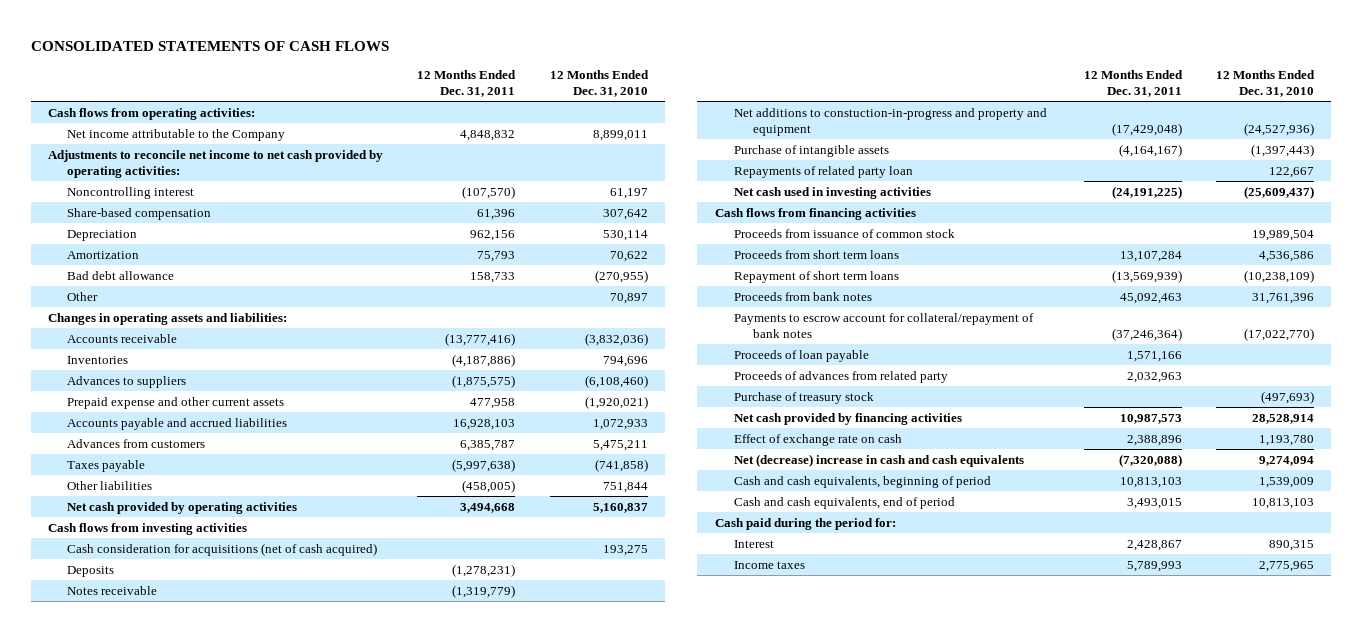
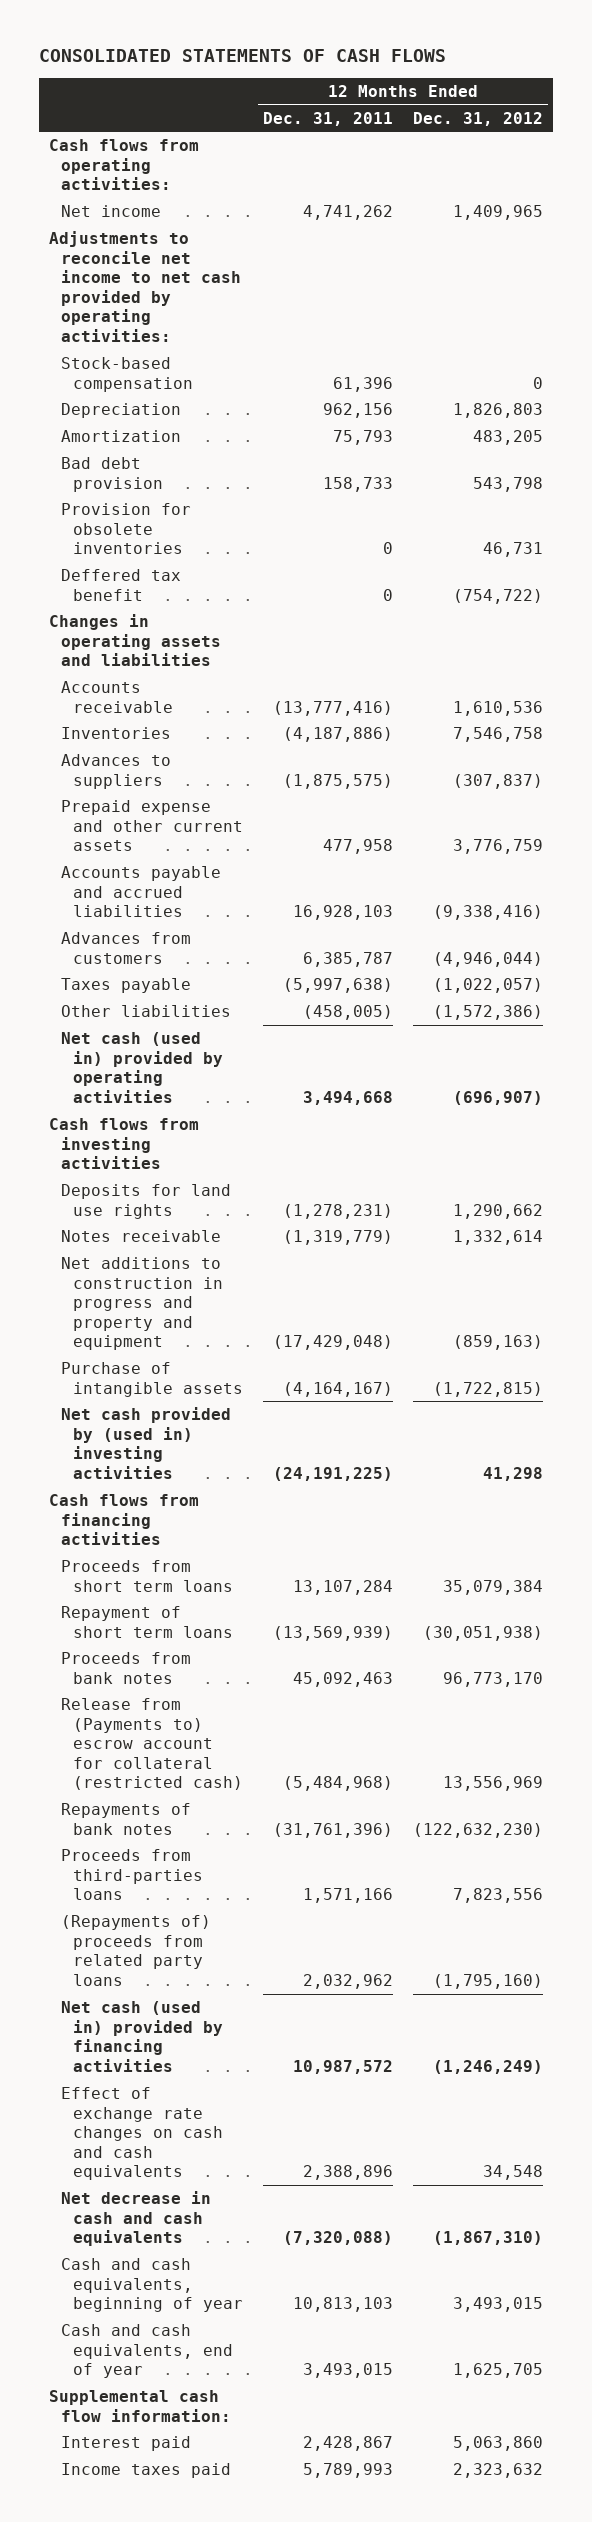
[549,69,649,98] 12 Months Ended Dec. 31, 2010 -> none
none -> [412,111,543,126] Dec. 31, 2012
[67,128,286,141] Net income attributable to the Company -> none
none -> [60,205,161,218] Net income
[67,186,195,199] Noncontrolling interest -> none
[67,207,212,220] Share-based compensation -> [60,357,193,392] Stock-based compensation
[67,291,99,301] Other -> none
[67,270,175,280] Bad debt allowance -> [60,457,163,492] Bad debt provision
none -> [60,503,191,555] Provision for obsolete inventories
none -> [60,569,181,601] Deffered tax benefit
[48,312,288,325] Changes in operating assets and liabilities: -> [48,614,221,667] Changes in operating assets and liabilities
[67,501,298,514] Net cash provided by operating activities -> [60,1032,223,1103] Net cash (used in) provided by operating activities
[67,542,378,556] Cash consideration for acquisitions (net of cash acquired) -> none
[67,565,115,577] Deposits -> [60,1184,231,1219] Deposits for land use rights
[733,107,1047,137] Net additions to constuction-in-progress and property and equipment -> [60,1257,223,1351] Net additions to construction in progress and property and equipment
[733,165,913,178] Repayments of related party loan -> none
[733,186,931,199] Net cash used in investing activities -> [60,1407,231,1479] Net cash provided by (used in) investing activities
[733,228,955,238] Proceeds from issuance of common stock -> none
[733,312,1034,339] Payments to escrow account for collateral/repayment of bank notes -> none
[733,391,874,404] Purchase of treasury stock -> none
[714,517,896,530] Cash paid during the period for: -> none
none -> [60,1698,243,1791] Release from (Payments to) escrow account for collateral (restricted cash)
none -> [60,1803,191,1835] Repayments of bank notes
[733,349,869,362] Proceeds of loan payable -> [60,1849,203,1901] Proceeds from third-parties loans
[733,370,948,383] Proceeds of advances from related party -> [60,1915,211,1986] (Repayments of) proceeds from related party loans
[1126,371,1182,383] 2,032,963 -> [302,1973,393,1989] 2,032,962
[733,412,962,425] Net cash provided by financing activities -> [60,2001,223,2072] Net cash (used in) provided by financing activities
[1119,413,1182,424] 10,987,573 -> [292,2059,393,2074] 10,987,572
[733,433,902,446] Effect of exchange rate on cash -> [60,2087,223,2181] Effect of exchange rate changes on cash and cash equivalents
[733,453,1024,467] Net (decrease) increase in cash and cash equivalents -> [60,2191,211,2247] Net decrease in cash and cash equivalents
[733,475,991,488] Cash and cash equivalents, beginning of period -> [60,2258,243,2313] Cash and cash equivalents, beginning of year
[733,496,955,509] Cash and cash equivalents, end of period -> [60,2324,233,2379] Cash and cash equivalents, end of year
none -> [48,2390,231,2422] Supplemental cash flow information:
[733,539,774,548] Interest -> [60,2436,191,2452] Interest paid
[733,560,805,569] Income taxes -> [60,2463,231,2479] Income taxes paid

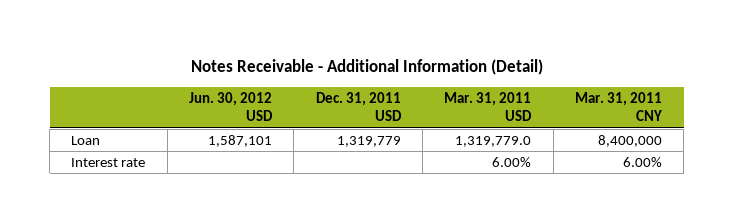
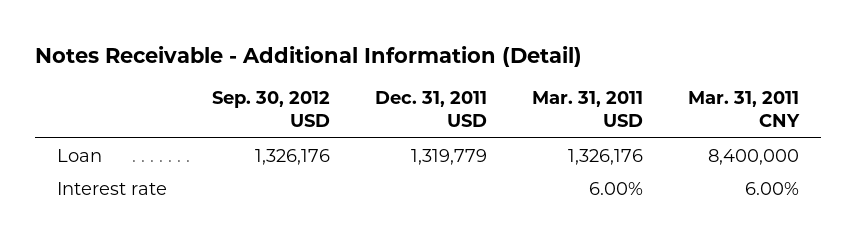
[189,91,274,122] Jun. 30, 2012 USD -> none
none -> [212,91,331,128] Sep. 30, 2012 USD
[455,135,532,147] 1,319,779.0 -> [568,148,644,165] 1,326,176

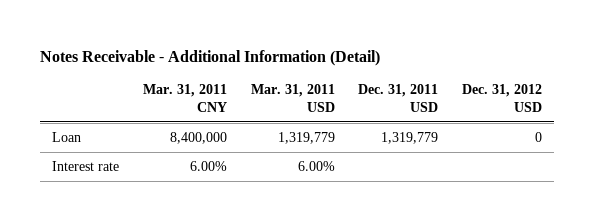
[212,91,331,128] Sep. 30, 2012 USD -> none
none -> [462,84,543,113] Dec. 31, 2012 USD
[568,148,644,165] 1,326,176 -> [277,131,335,144] 1,319,779

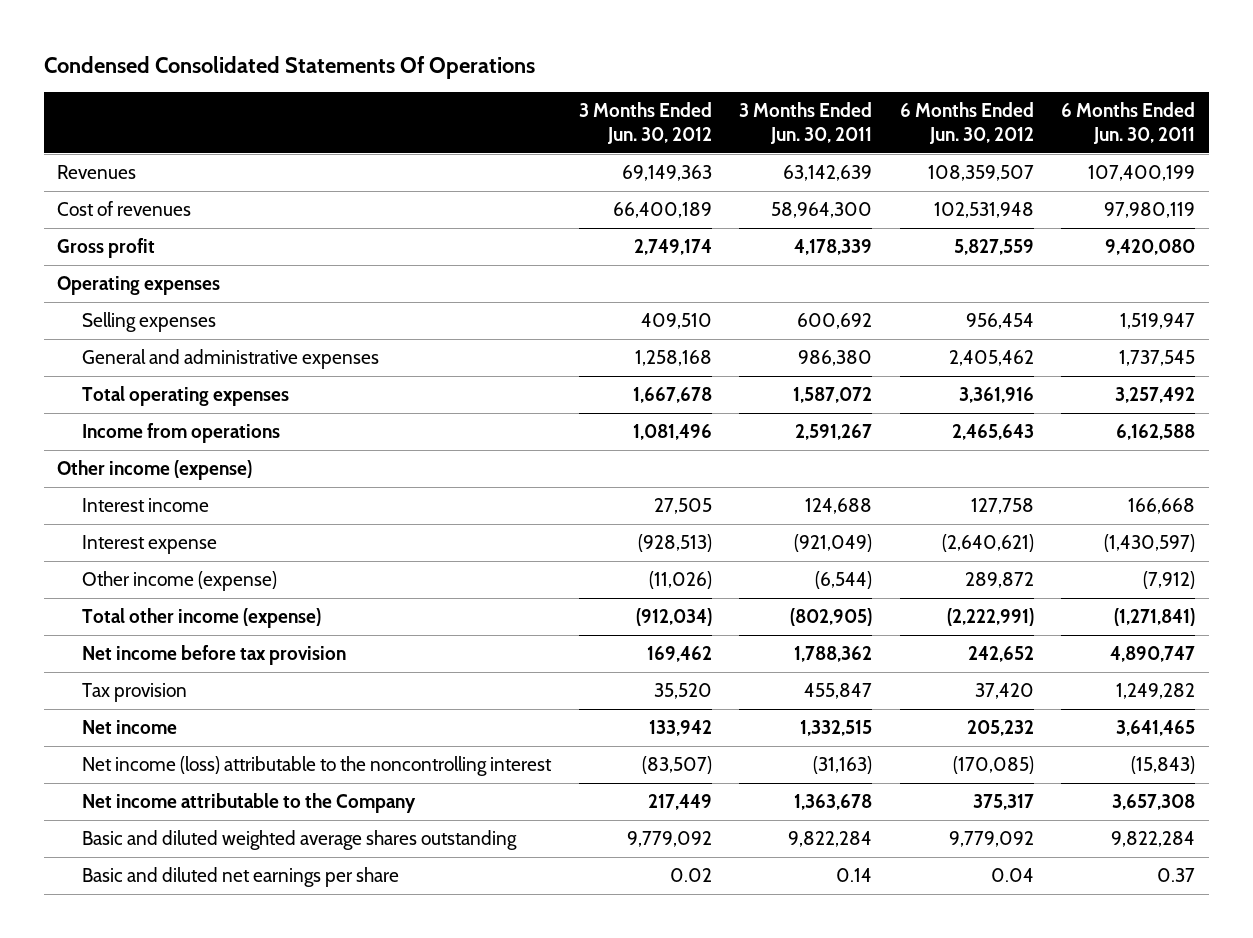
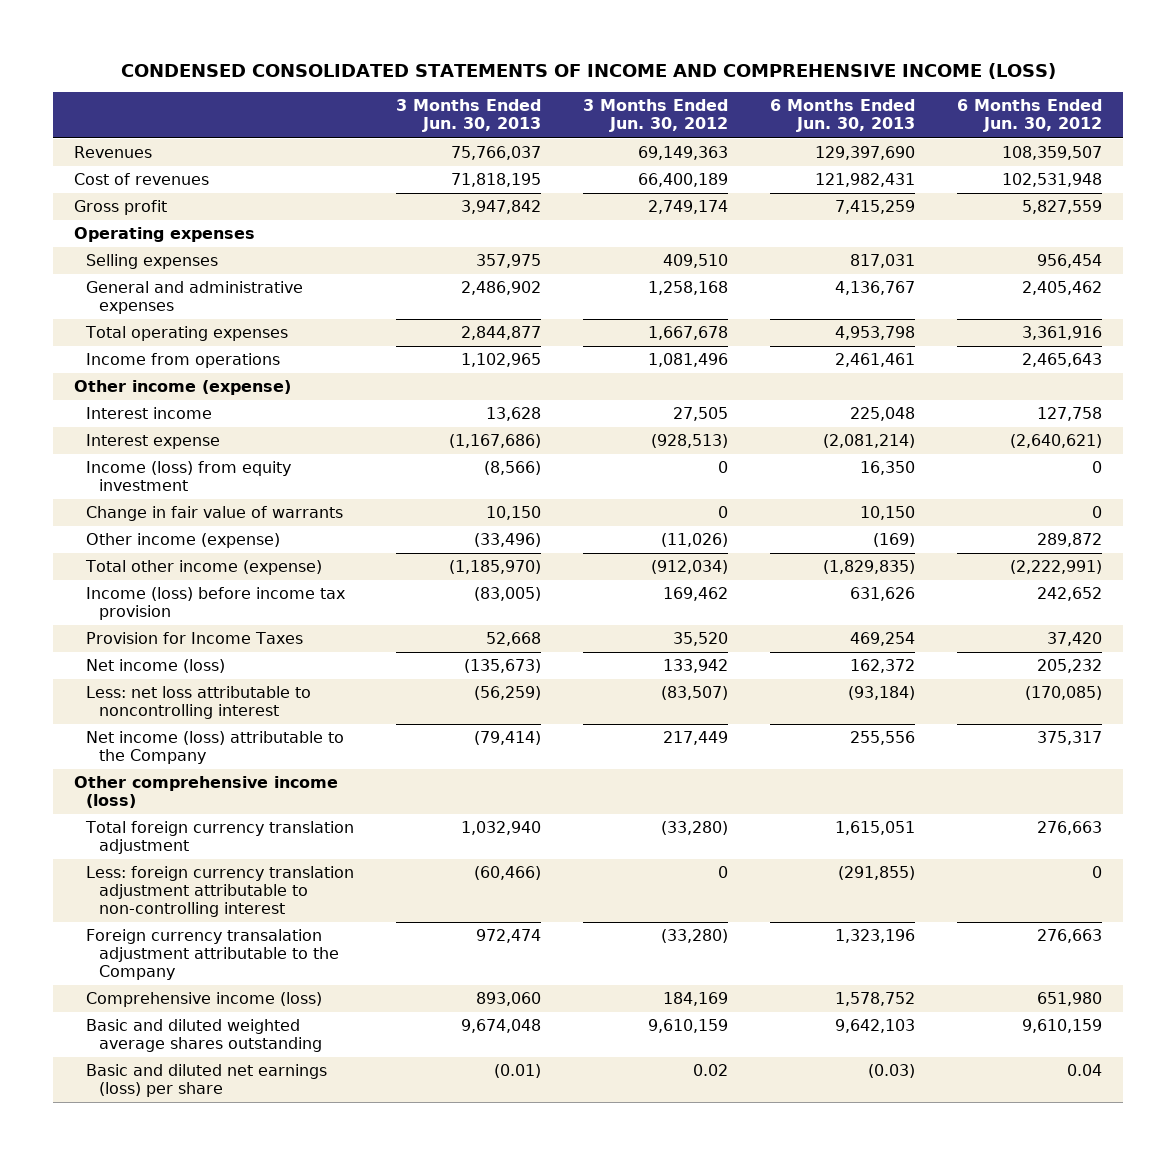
[43,56,535,80] Condensed Consolidated Statements Of Operations -> [120,62,1056,79] CONDENSED CONSOLIDATED STATEMENTS OF INCOME AND COMPREHENSIVE INCOME (LOSS)
[739,102,873,144] 3 Months Ended Jun. 30, 2011 -> none
[1061,102,1196,144] 6 Months Ended Jun. 30, 2011 -> none
none -> [396,99,542,133] 3 Months Ended Jun. 30, 2013
none -> [769,99,915,133] 6 Months Ended Jun. 30, 2013
none -> [86,461,292,492] Income (loss) from equity investment
none -> [86,506,344,522] Change in fair value of warrants
[82,645,347,666] Net income before tax provision -> [86,587,346,621] Income (loss) before income tax provision
[82,683,188,703] Tax provision -> [86,632,304,645] Provision for Income Taxes
[82,720,178,735] Net income -> [86,659,226,674] Net income (loss)
[82,756,553,777] Net income (loss) attributable to the noncontrolling interest -> [86,686,312,720] Less: net loss attributable to noncontrolling interest
[82,793,417,814] Net income attributable to the Company -> [86,731,345,765] Net income (loss) attributable to the Company
none -> [73,776,338,809] Other comprehensive income (loss)
none -> [85,821,355,855] Total foreign currency translation adjustment
none -> [86,866,355,918] Less: foreign currency translation adjustment attributable to non-controlling interest
none -> [86,929,339,981] Foreign currency transalation adjustment attributable to the Company
none -> [86,992,323,1008] Comprehensive income (loss)
[626,831,712,848] 9,779,092 -> [648,1019,729,1034] 9,610,159
[948,831,1034,848] 9,779,092 -> [1021,1019,1102,1034] 9,610,159
[82,867,400,888] Basic and diluted net earnings per share -> [86,1064,328,1098] Basic and diluted net earnings (loss) per share

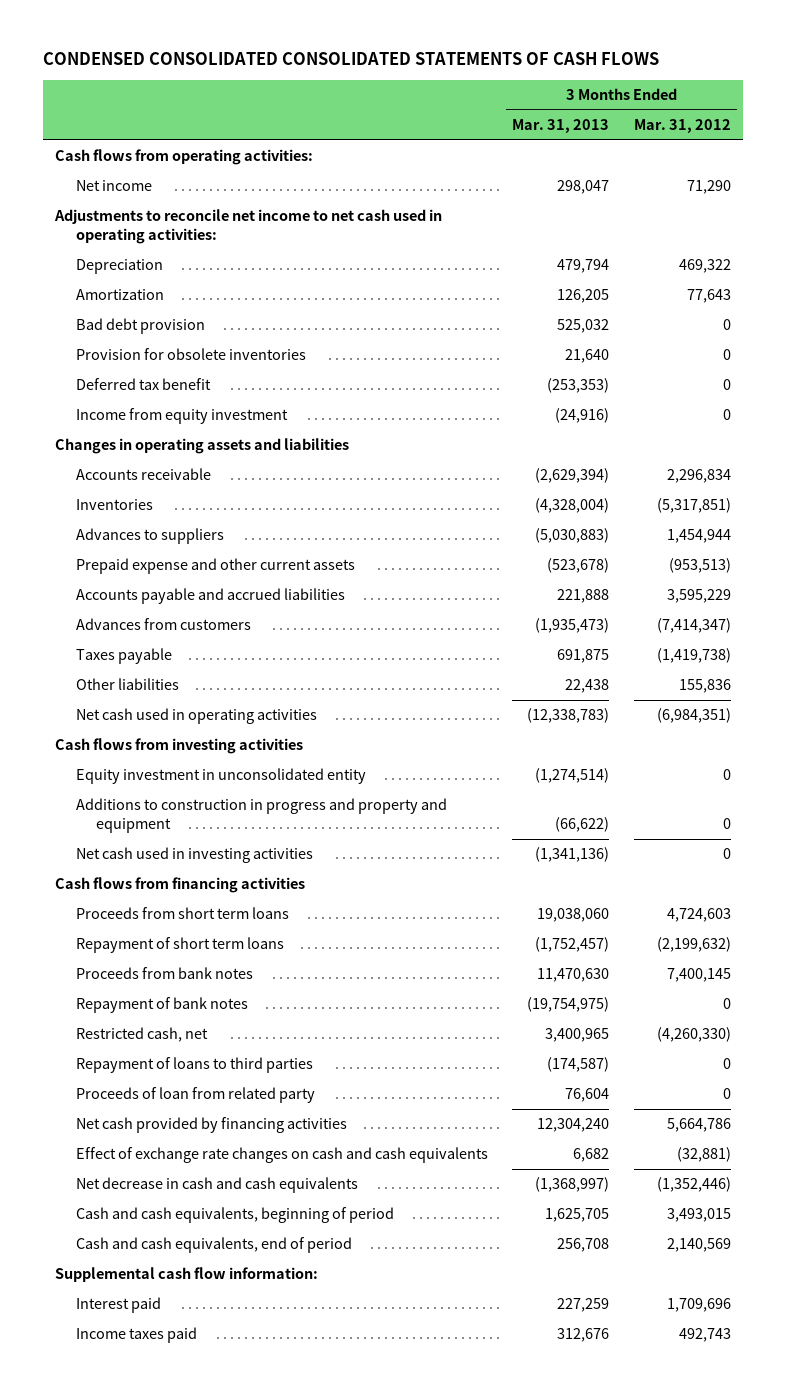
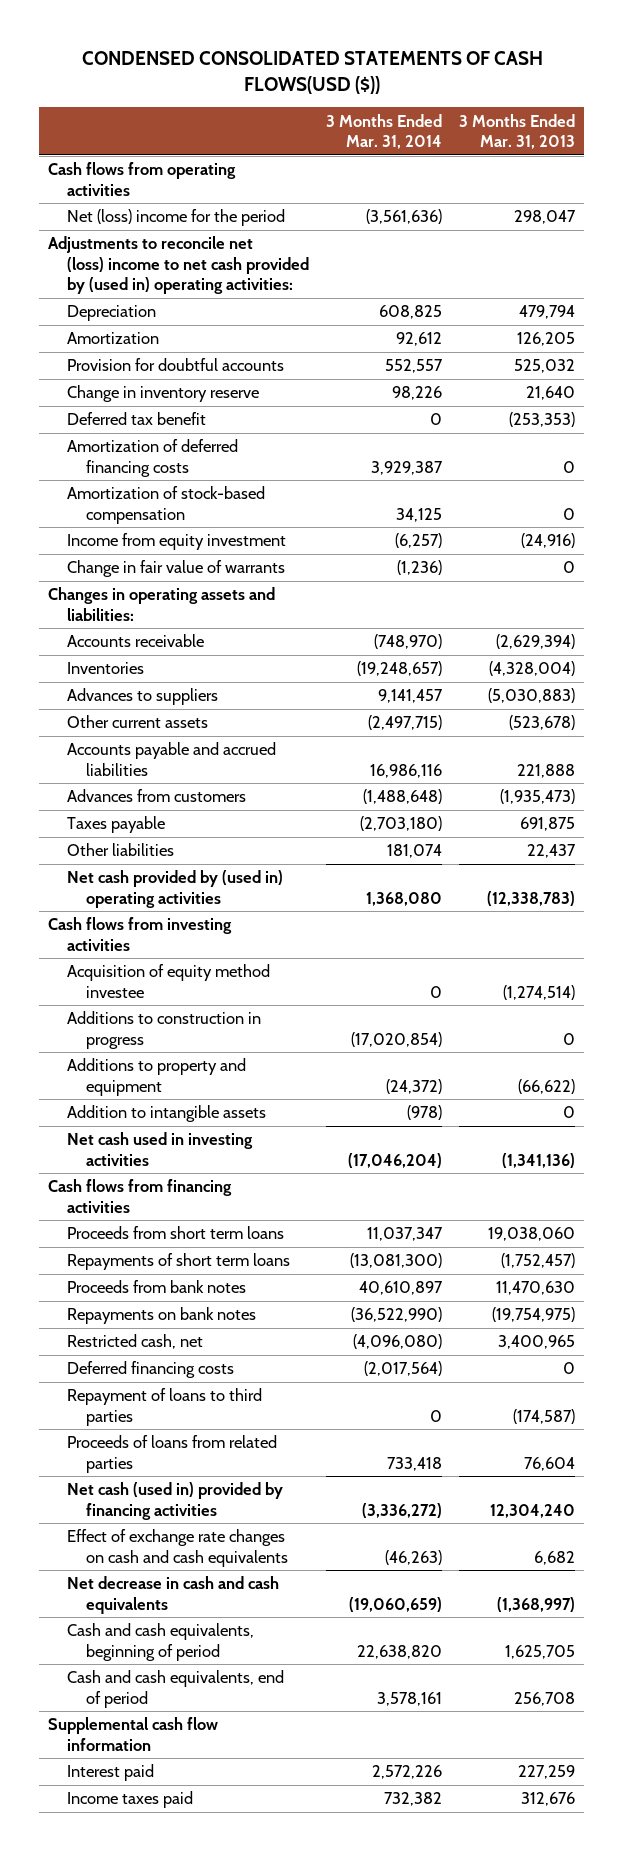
[42,52,659,66] CONDENSED CONSOLIDATED CONSOLIDATED STATEMENTS OF CASH FLOWS -> [81,51,543,94] CONDENSED CONSOLIDATED STATEMENTS OF CASH FLOWS(USD ($))
[633,118,731,133] Mar. 31, 2012 -> none
none -> [326,113,443,150] 3 Months Ended Mar. 31, 2014
[55,149,314,166] Cash flows from operating activities: -> [47,162,236,196] Cash flows from operating activities
[75,180,152,192] Net income -> [66,209,285,227] Net (loss) income for the period
[54,209,443,244] Adjustments to reconcile net income to net cash used in operating activities: -> [47,236,309,295] Adjustments to reconcile net (loss) income to net cash provided by (used in) operating activities:
[75,318,205,335] Bad debt provision -> [66,358,284,372] Provision for doubtful accounts
[75,348,306,361] Provision for obsolete inventories -> [66,385,259,403] Change in inventory reserve
none -> [66,439,238,477] Amortization of deferred financing costs
none -> [66,486,265,524] Amortization of stock-based compensation
none -> [66,560,285,578] Change in fair value of warrants
[55,438,350,455] Changes in operating assets and liabilities -> [47,587,275,621] Changes in operating assets and liabilities:
[75,558,355,575] Prepaid expense and other current assets -> [66,715,208,729] Other current assets
[565,679,610,694] 22,438 -> [527,844,577,859] 22,437
[75,708,317,725] Net cash used in operating activities -> [66,870,283,908] Net cash provided by (used in) operating activities
[75,768,366,785] Equity investment in unconsolidated entity -> [66,964,270,998] Acquisition of equity method investee
none -> [66,1011,261,1049] Additions to construction in progress
[75,798,447,833] Additions to construction in progress and property and equipment -> [66,1058,246,1096] Additions to property and equipment
none -> [66,1105,266,1123] Addition to intangible assets
[75,937,284,954] Repayment of short term loans -> [66,1253,290,1271] Repayments of short term loans
[75,997,248,1014] Repayment of bank notes -> [66,1307,256,1325] Repayments on bank notes
none -> [66,1361,234,1379] Deferred financing costs
[75,1087,315,1104] Proceeds of loan from related party -> [66,1435,277,1473] Proceeds of loans from related parties
[75,1117,347,1134] Net cash provided by financing activities -> [66,1482,283,1520] Net cash (used in) provided by financing activities
[55,1267,319,1283] Supplemental cash flow information: -> [47,1717,218,1751] Supplemental cash flow information

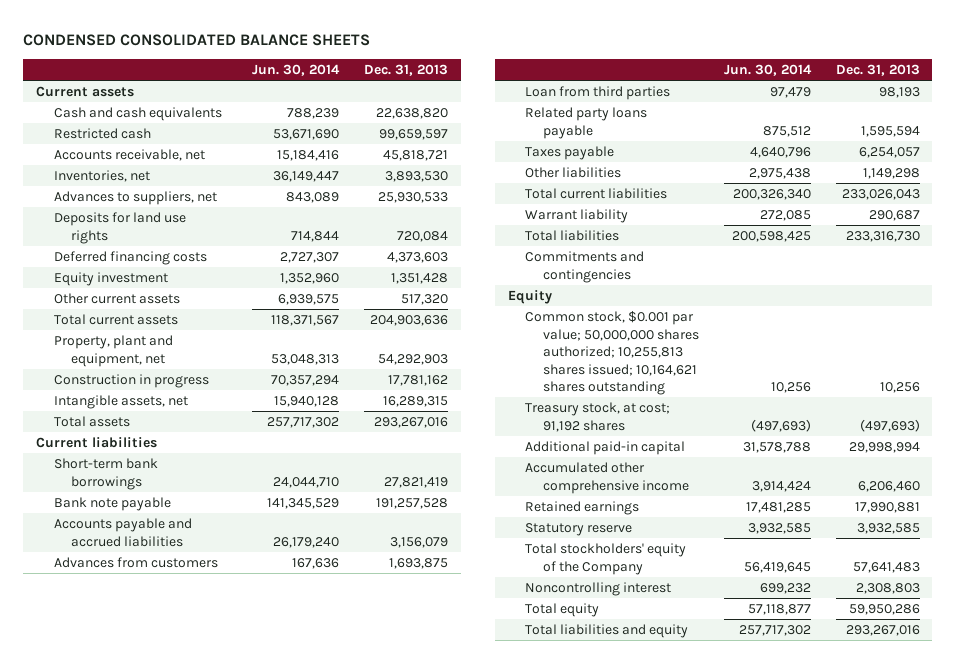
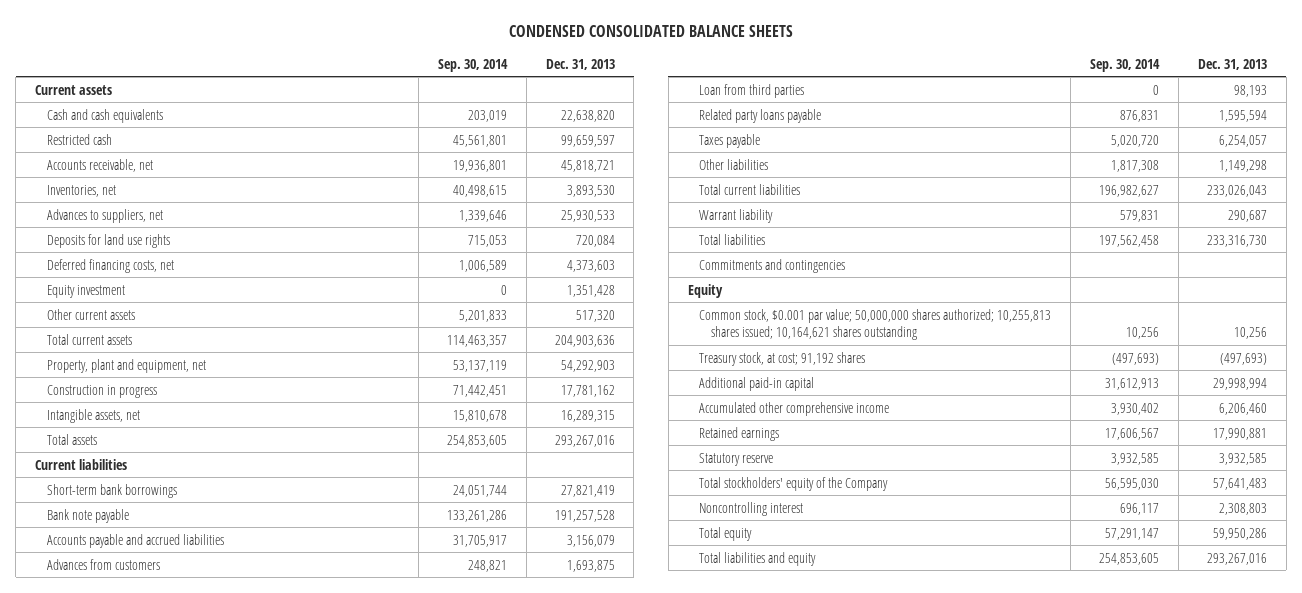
[252,63,341,76] Jun. 30, 2014 -> none
none -> [437,58,508,72] Sep. 30, 2014
[53,251,207,266] Deferred financing costs -> [46,258,174,273] Deferred financing costs, net

